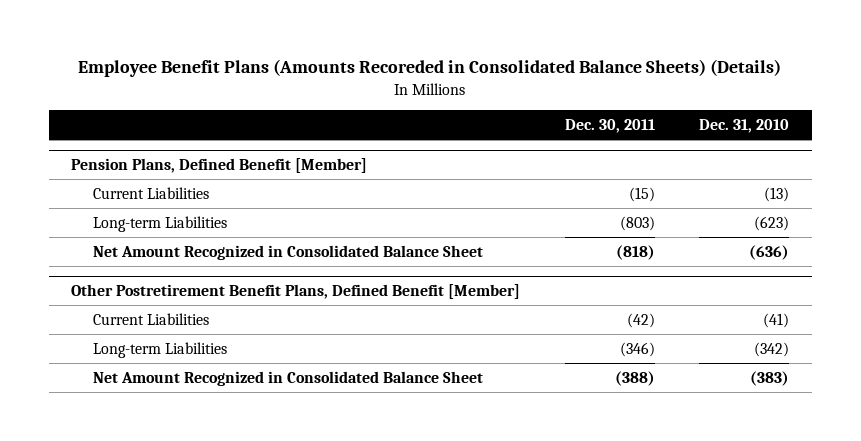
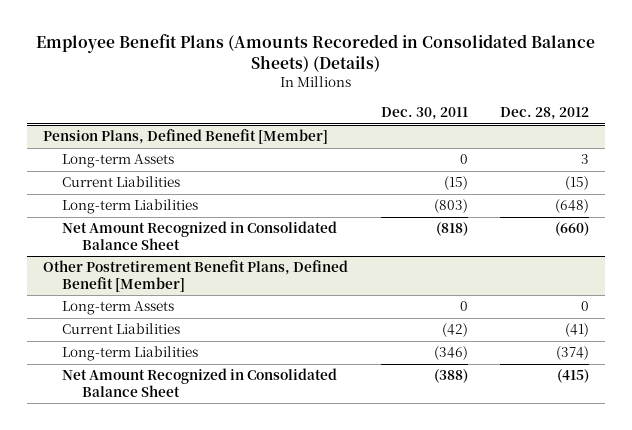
[699,118,790,133] Dec. 31, 2010 -> none
none -> [499,107,589,121] Dec. 28, 2012
none -> [62,154,175,169] Long-term Assets
none -> [62,301,175,316] Long-term Assets

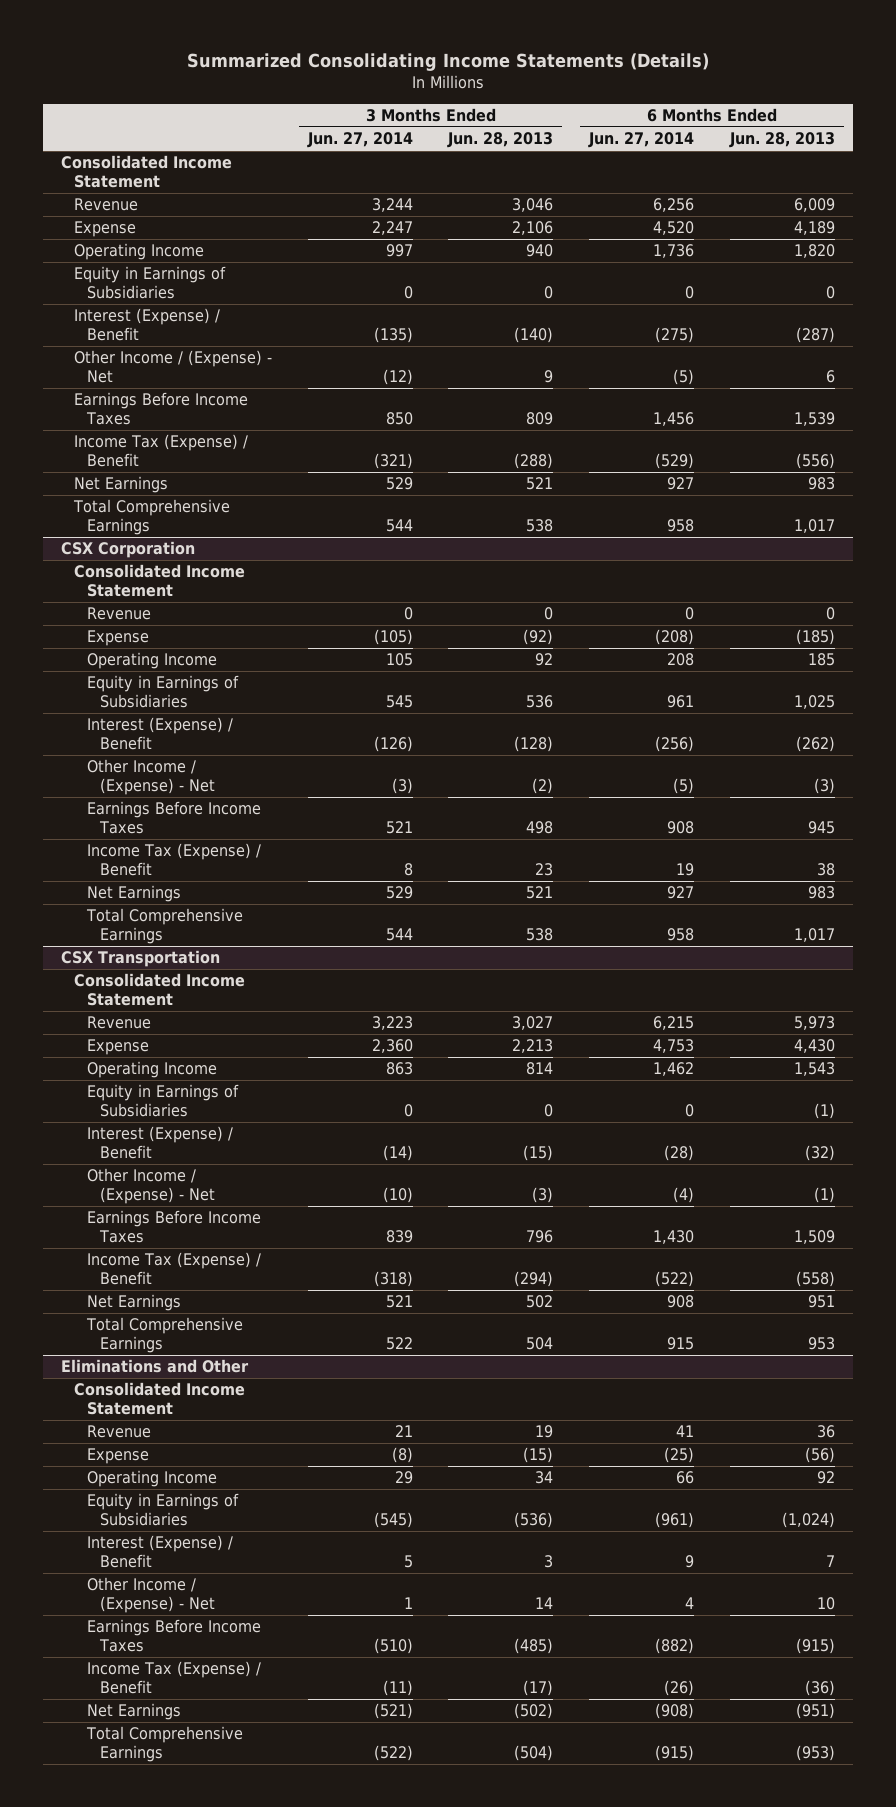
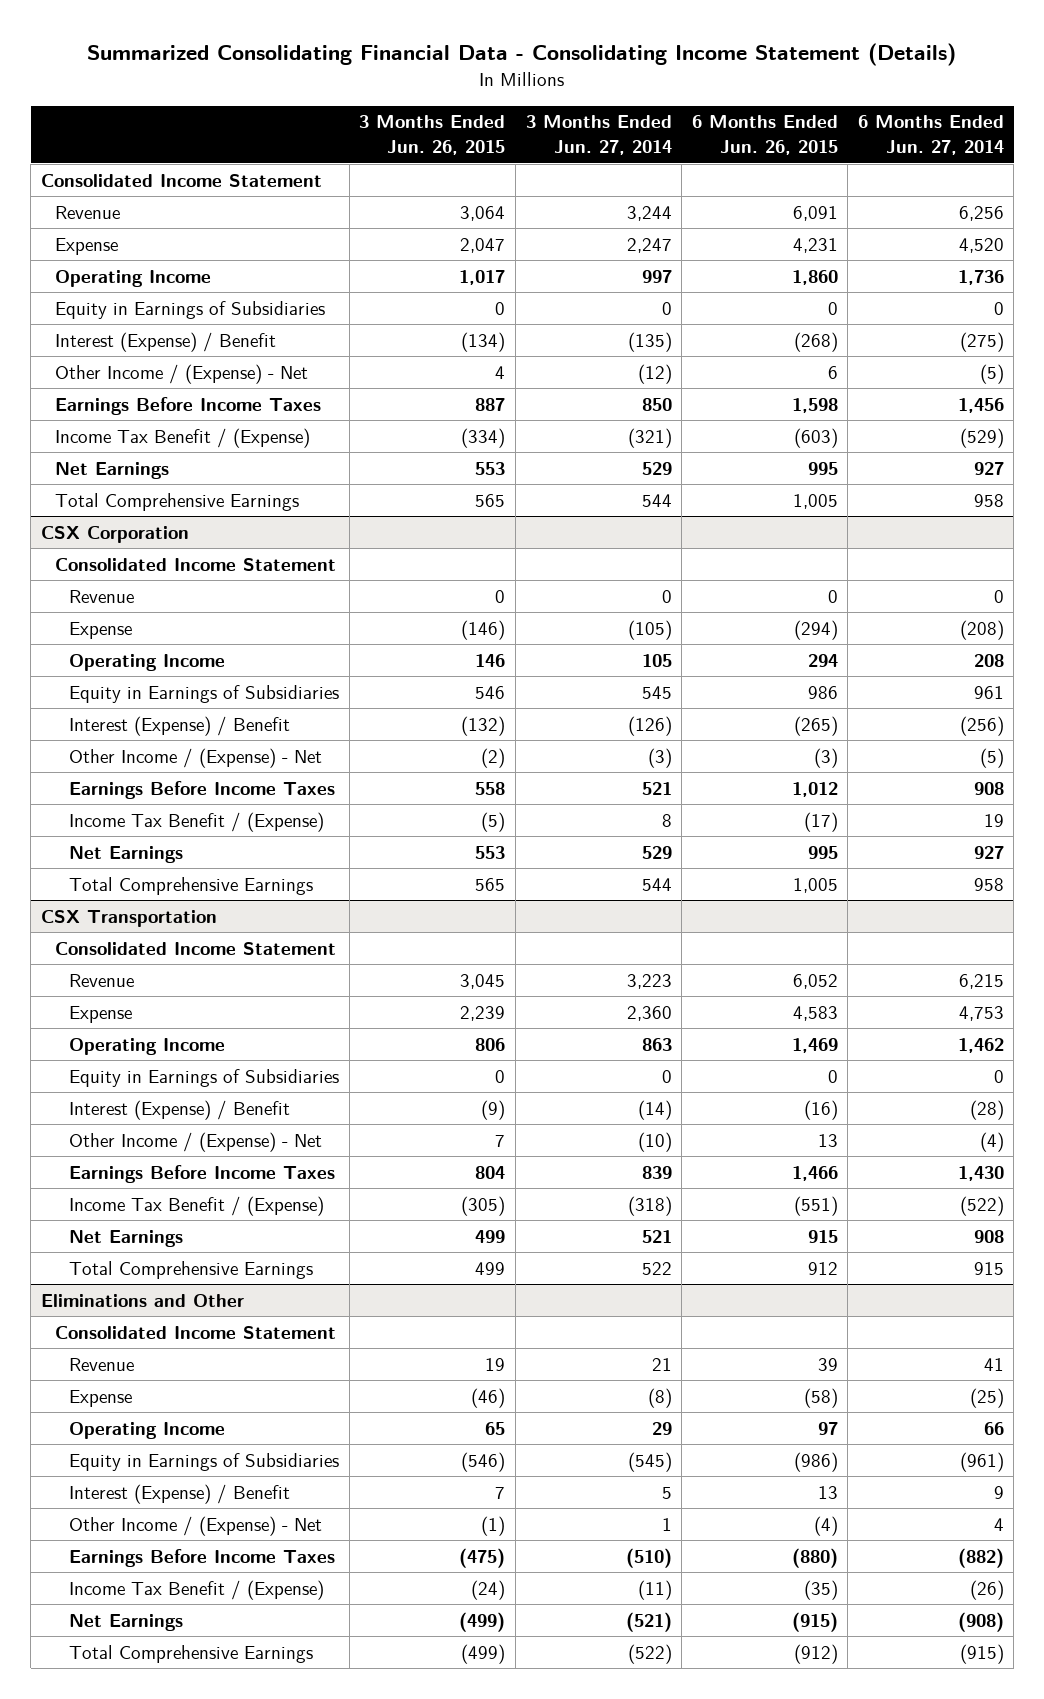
[186,53,709,72] Summarized Consolidating Income Statements (Details) -> [87,43,957,67] Summarized Consolidating Financial Data - Consolidating Income Statement (Details)
[447,132,554,149] Jun. 28, 2013 -> none
[728,132,835,149] Jun. 28, 2013 -> none
none -> [359,115,506,156] 3 Months Ended Jun. 26, 2015
none -> [691,115,838,156] 6 Months Ended Jun. 26, 2015
[74,434,249,467] Income Tax (Expense) / Benefit -> [54,427,310,448] Income Tax Benefit / (Expense)
[87,843,262,876] Income Tax (Expense) / Benefit -> [69,811,325,832] Income Tax Benefit / (Expense)
[87,1252,262,1285] Income Tax (Expense) / Benefit -> [69,1195,325,1216] Income Tax Benefit / (Expense)
[87,1661,262,1694] Income Tax (Expense) / Benefit -> [69,1579,325,1600] Income Tax Benefit / (Expense)

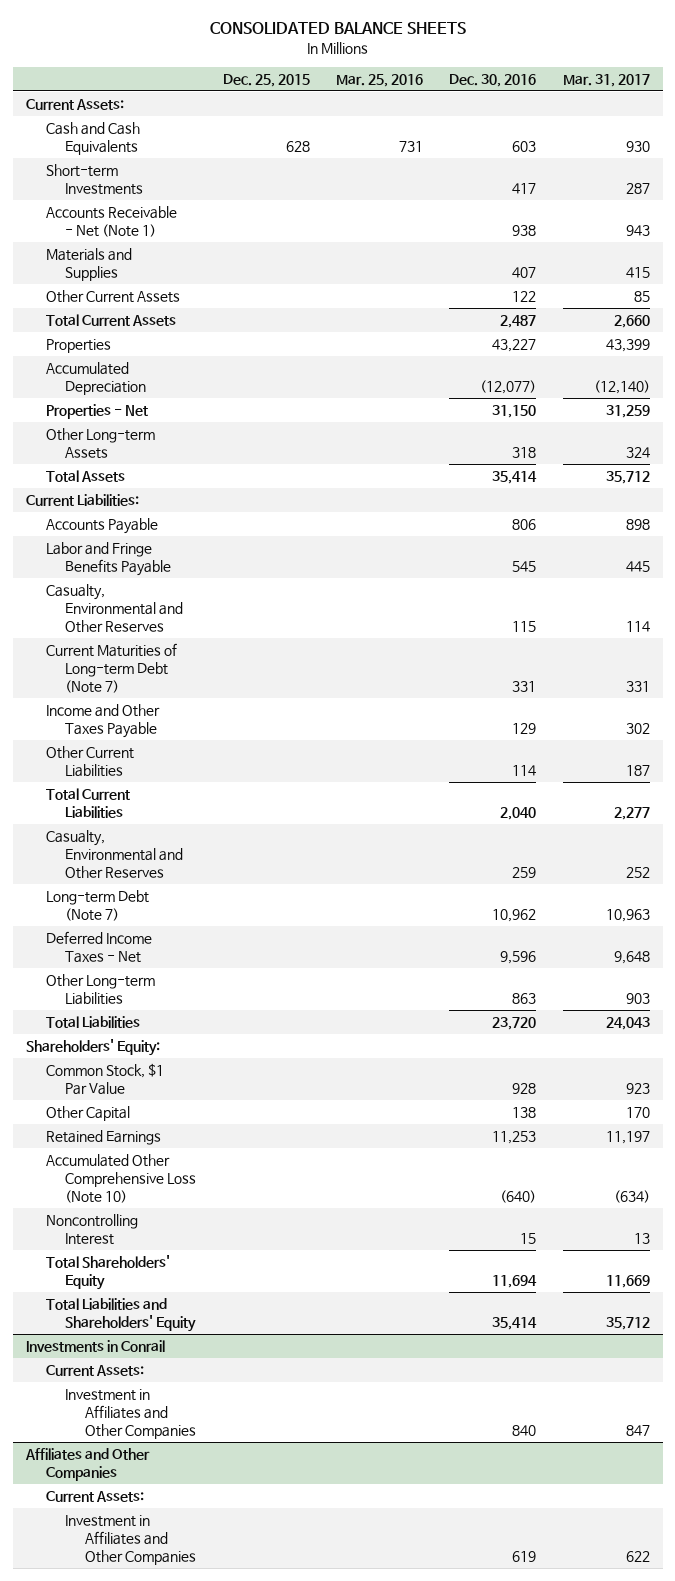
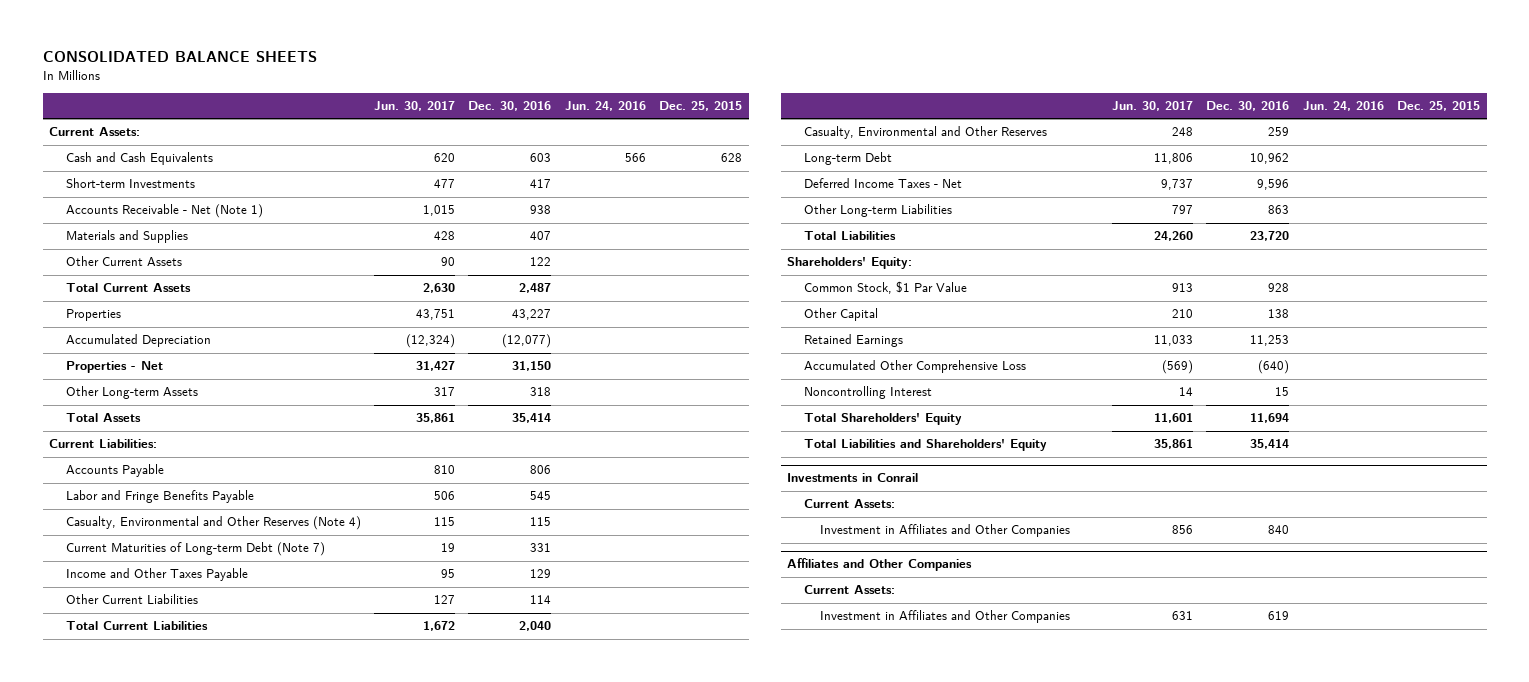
[335,73,423,87] Mar. 25, 2016 -> none
[562,73,650,87] Mar. 31, 2017 -> none
none -> [373,101,455,112] Jun. 30, 2017
none -> [564,101,646,112] Jun. 24, 2016
[45,584,184,633] Casualty, Environmental and Other Reserves -> [65,516,361,531] Casualty, Environmental and Other Reserves (Note 4)
[45,890,149,921] Long-term Debt (Note 7) -> [803,152,892,166] Long-term Debt
[45,1154,197,1203] Accumulated Other Comprehensive Loss (Note 10) -> [803,360,1026,374] Accumulated Other Comprehensive Loss

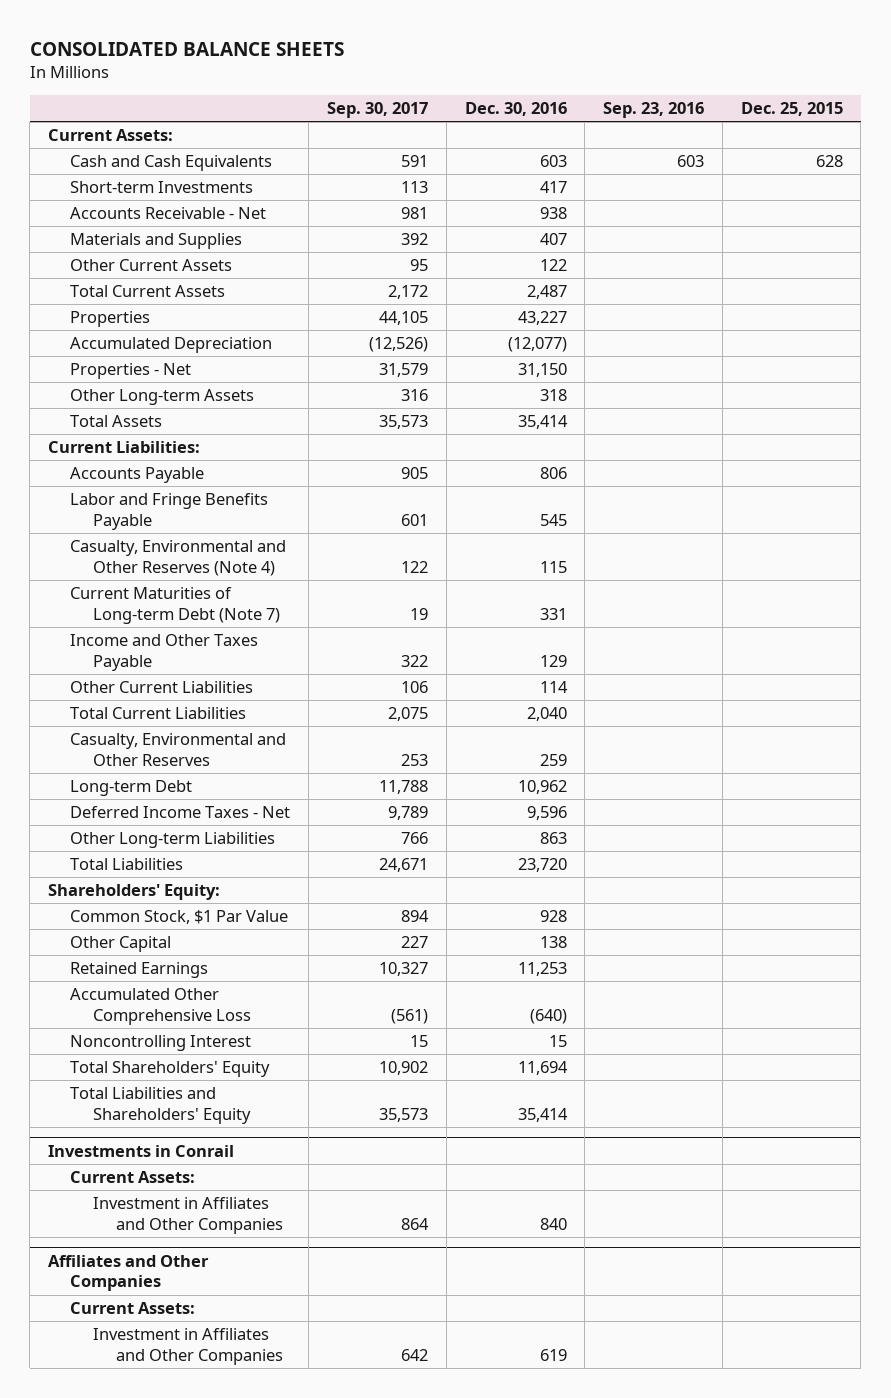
[373,101,455,112] Jun. 30, 2017 -> none
[564,101,646,112] Jun. 24, 2016 -> none
none -> [326,102,428,119] Sep. 30, 2017
none -> [603,102,705,119] Sep. 23, 2016
[65,204,263,219] Accounts Receivable - Net (Note 1) -> [70,207,267,220] Accounts Receivable - Net

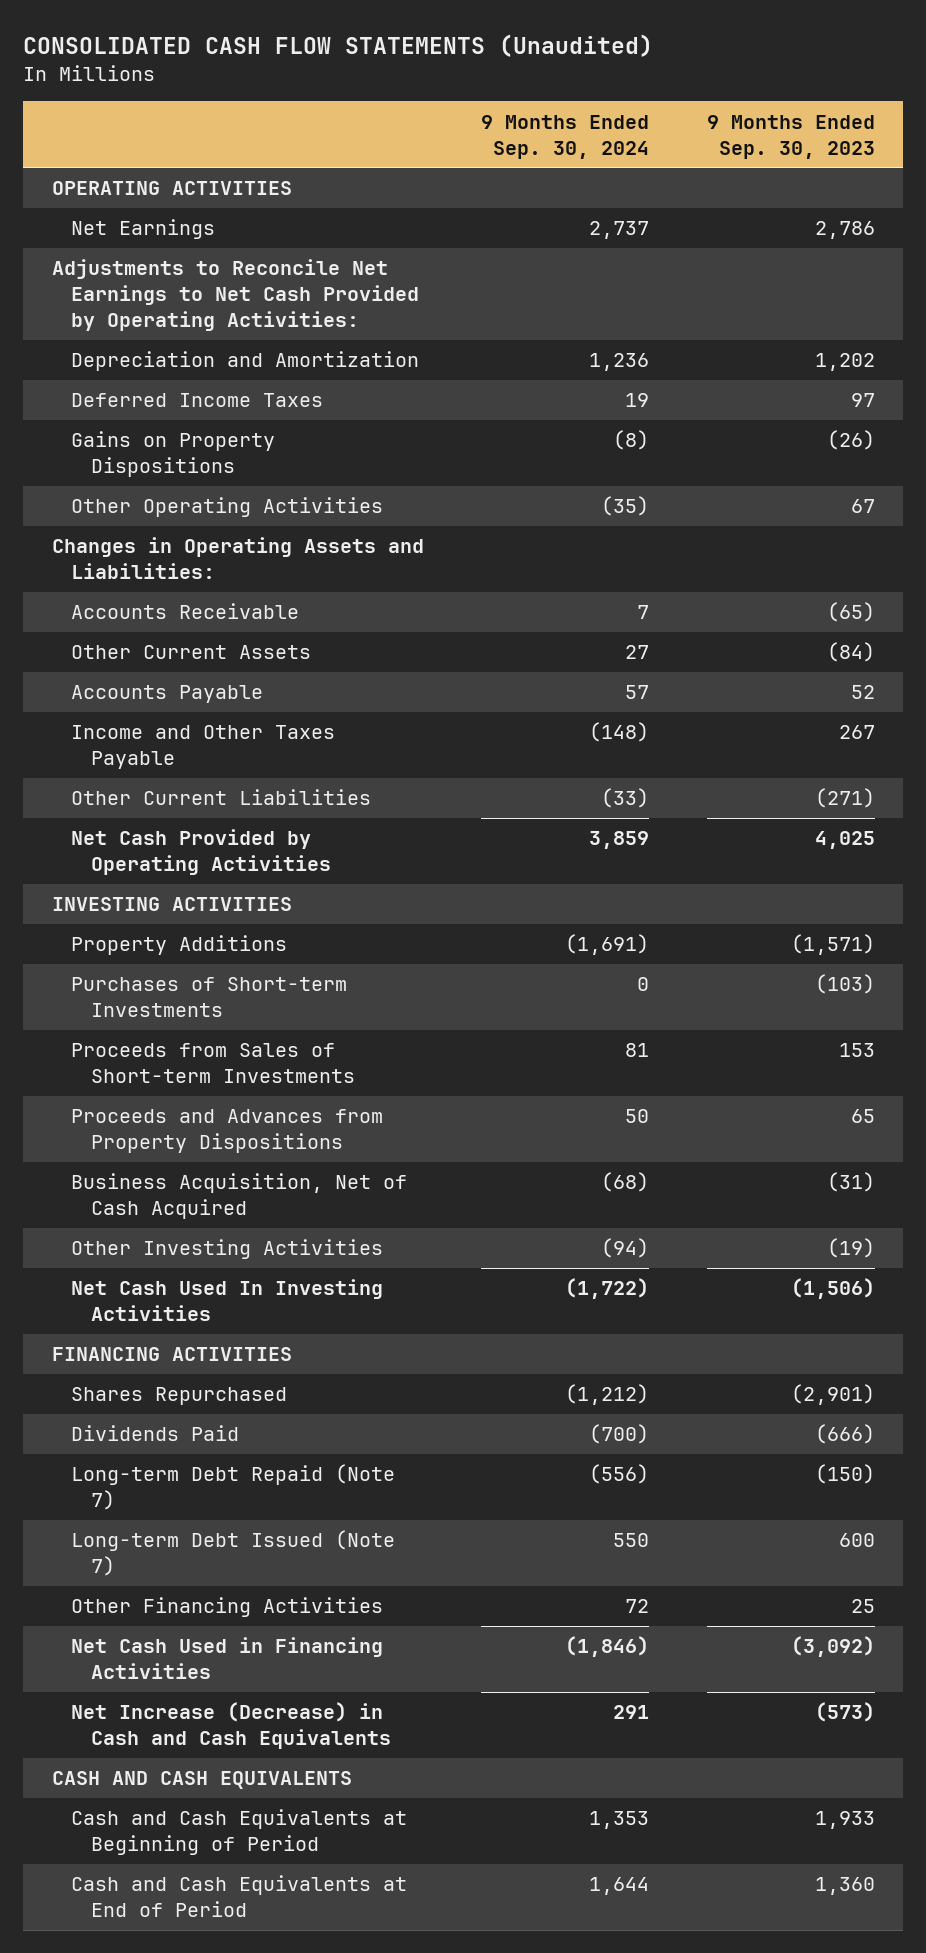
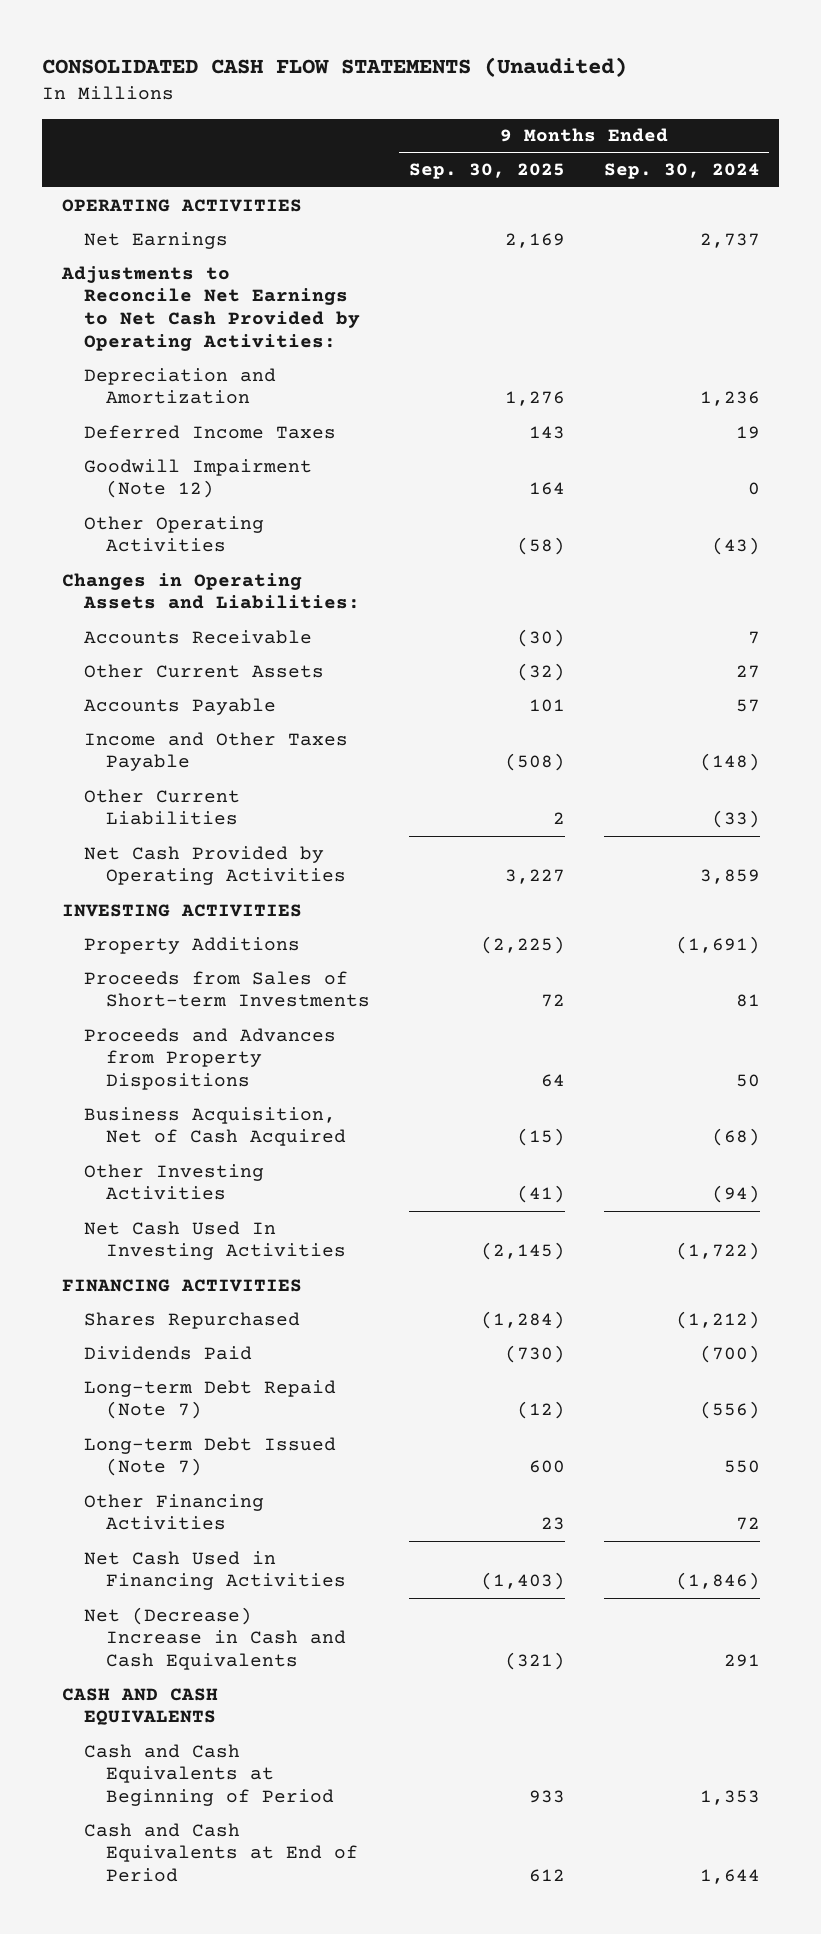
[706,114,875,159] 9 Months Ended Sep. 30, 2023 -> none
none -> [409,163,566,180] Sep. 30, 2025
[71,431,276,478] Gains on Property Dispositions -> none
none -> [83,458,312,499] Goodwill Impairment (Note 12)
[601,496,650,517] (35) -> [711,537,760,556] (43)
[71,977,348,1018] Purchases of Short-term Investments -> none
[71,1702,391,1750] Net Increase (Decrease) in Cash and Cash Equivalents -> [83,1606,347,1671] Net (Decrease) Increase in Cash and Cash Equivalents

